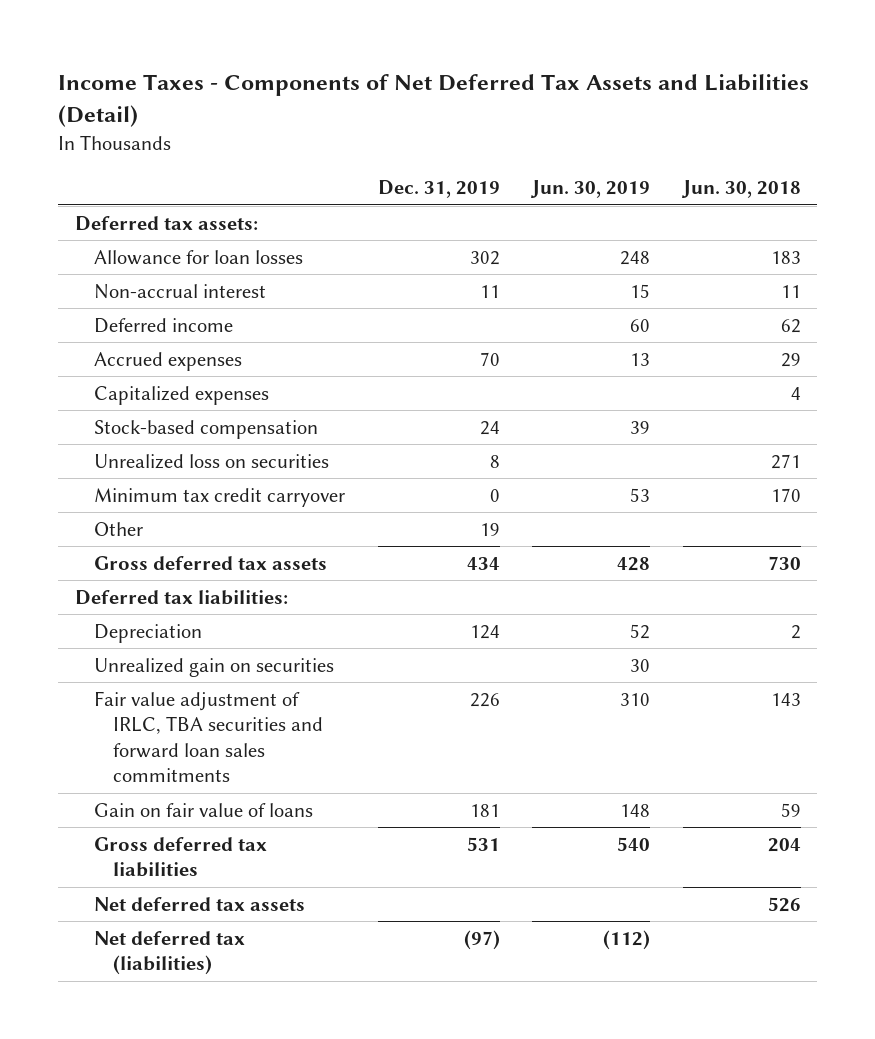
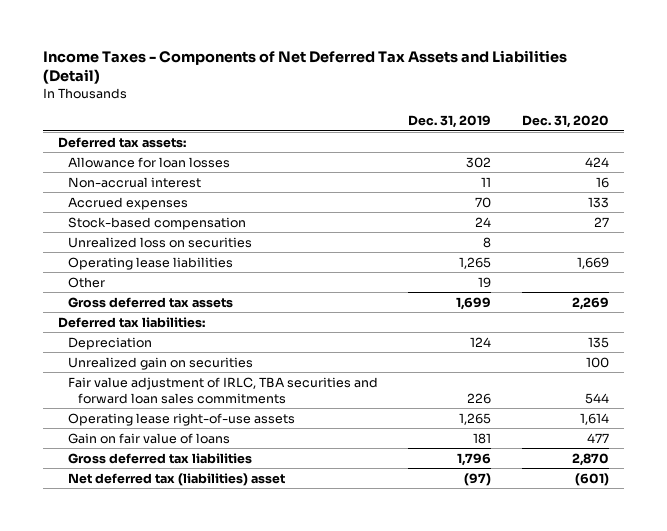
[530,180,651,199] Jun. 30, 2019 -> none
[680,180,801,199] Jun. 30, 2018 -> none
none -> [521,115,609,129] Dec. 31, 2020
[93,317,233,333] Deferred income -> none
[93,385,269,405] Capitalized expenses -> none
[93,487,345,507] Minimum tax credit carryover -> none
none -> [68,256,234,270] Operating lease liabilities
[466,556,500,570] 434 -> [456,296,492,310] 1,699
none -> [68,412,296,426] Operating lease right-of-use assets
[93,896,305,911] Net deferred tax assets -> none
[466,836,500,851] 531 -> [457,452,492,466] 1,796
[93,930,245,976] Net deferred tax (liabilities) -> [68,472,286,486] Net deferred tax (liabilities) asset

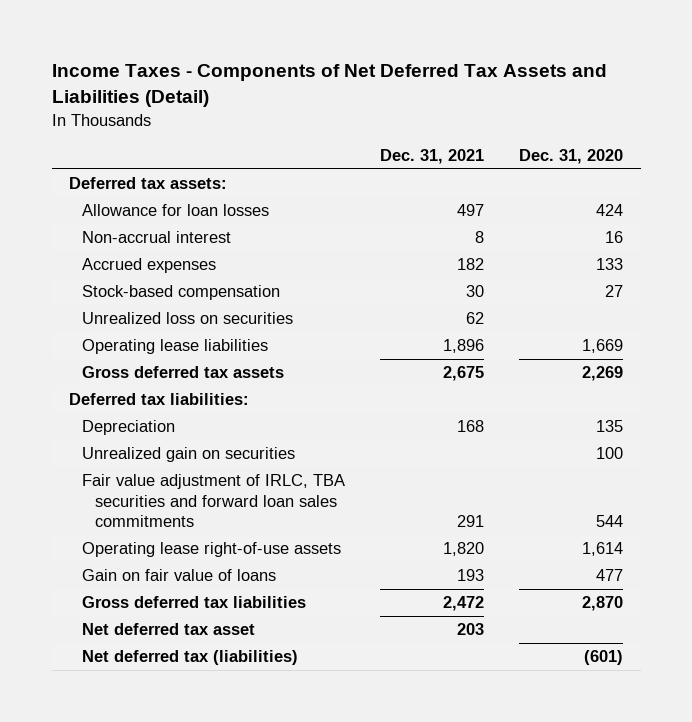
[408,115,492,129] Dec. 31, 2019 -> none
none -> [380,149,485,165] Dec. 31, 2021
[68,276,106,288] Other -> none
none -> [82,623,256,636] Net deferred tax asset
[68,472,286,486] Net deferred tax (liabilities) asset -> [82,650,299,666] Net deferred tax (liabilities)

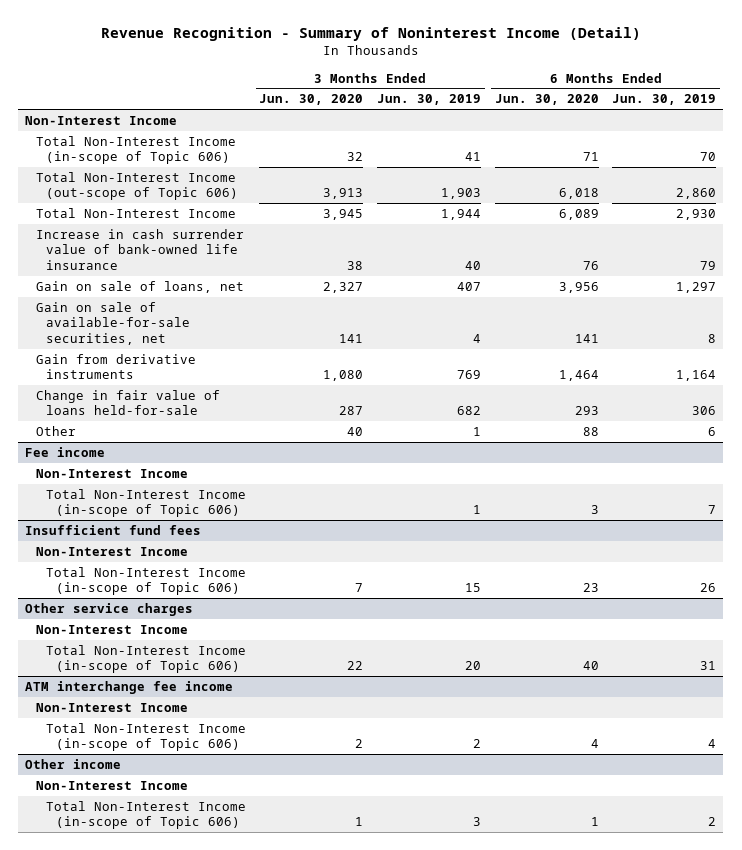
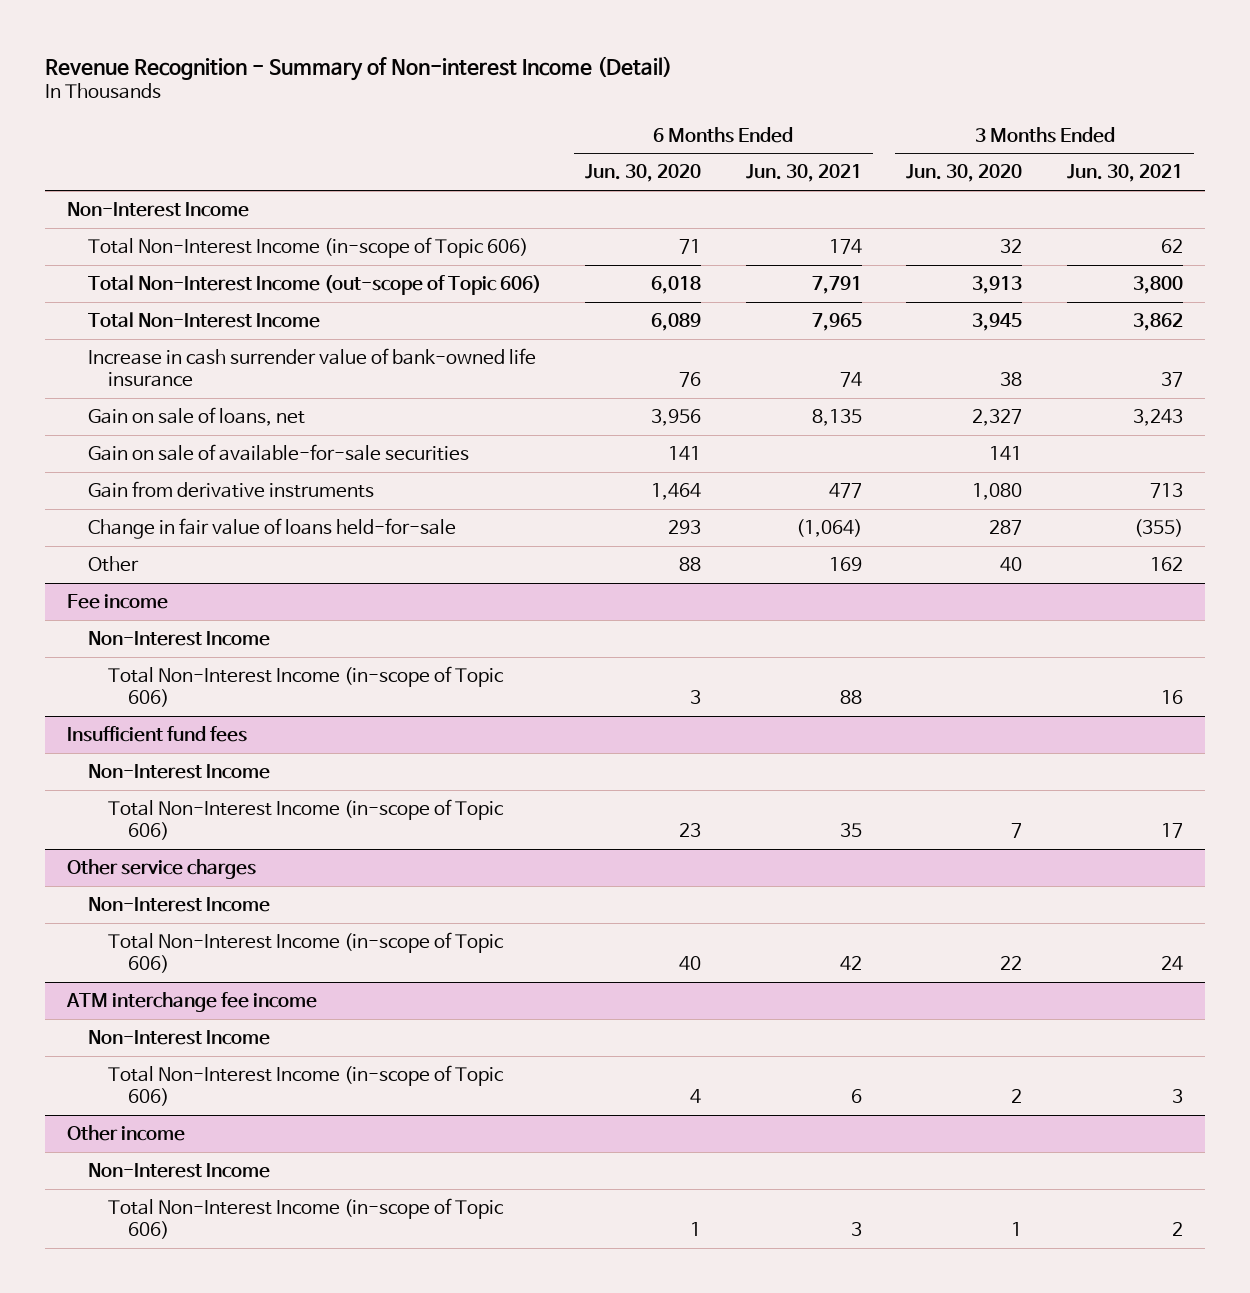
[100,27,641,42] Revenue Recognition - Summary of Noninterest Income (Detail) -> [44,55,672,81] Revenue Recognition - Summary of Non-interest Income (Detail)
[377,94,482,106] Jun. 30, 2019 -> none
[612,94,717,106] Jun. 30, 2019 -> none
none -> [745,164,862,183] Jun. 30, 2021
none -> [1066,164,1183,183] Jun. 30, 2021
[35,301,190,345] Gain on sale of available-for-sale securities, net -> [87,443,469,461] Gain on sale of available-for-sale securities

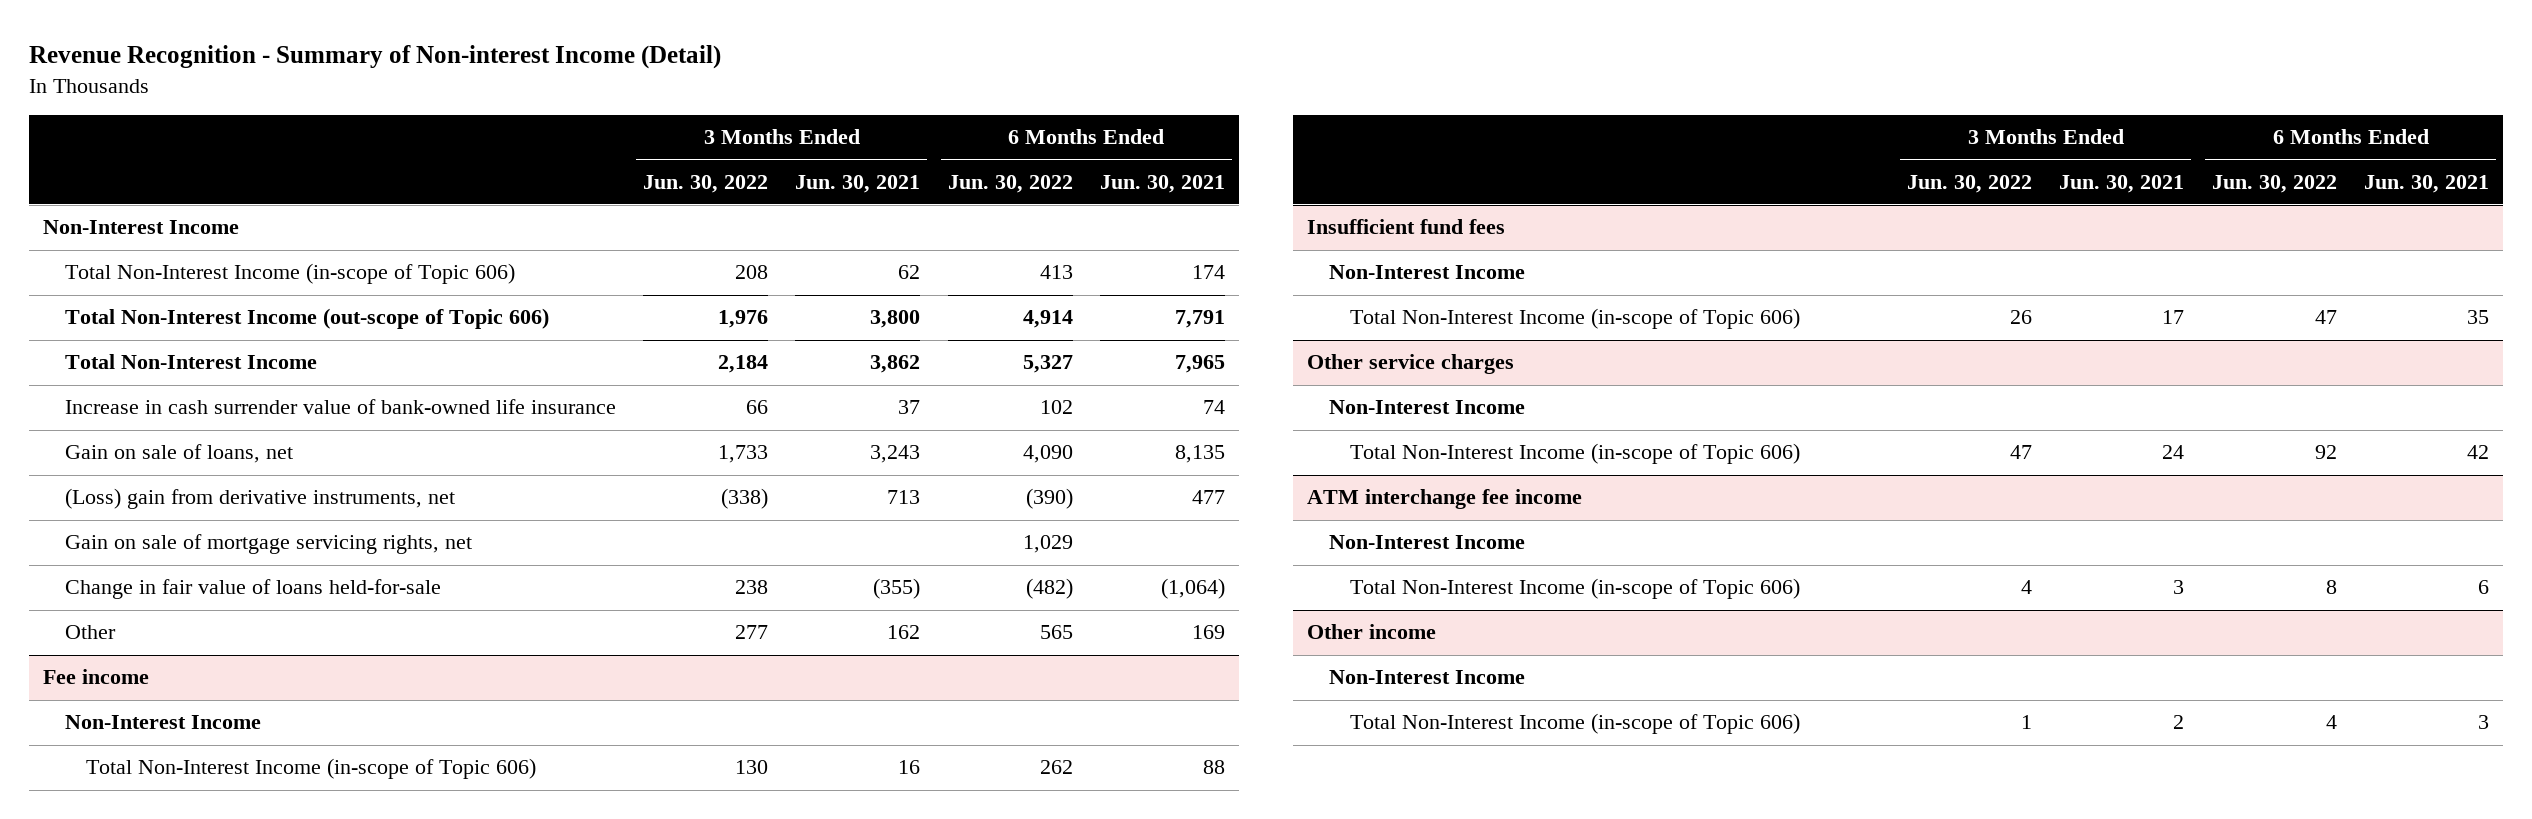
[585,164,702,183] Jun. 30, 2020 -> none
[906,164,1023,183] Jun. 30, 2020 -> none
none -> [642,174,768,193] Jun. 30, 2022
none -> [947,174,1073,193] Jun. 30, 2022
[87,443,469,461] Gain on sale of available-for-sale securities -> none
[87,480,374,498] Gain from derivative instruments -> [64,488,455,510] (Loss) gain from derivative instruments, net
none -> [64,534,472,555] Gain on sale of mortgage servicing rights, net

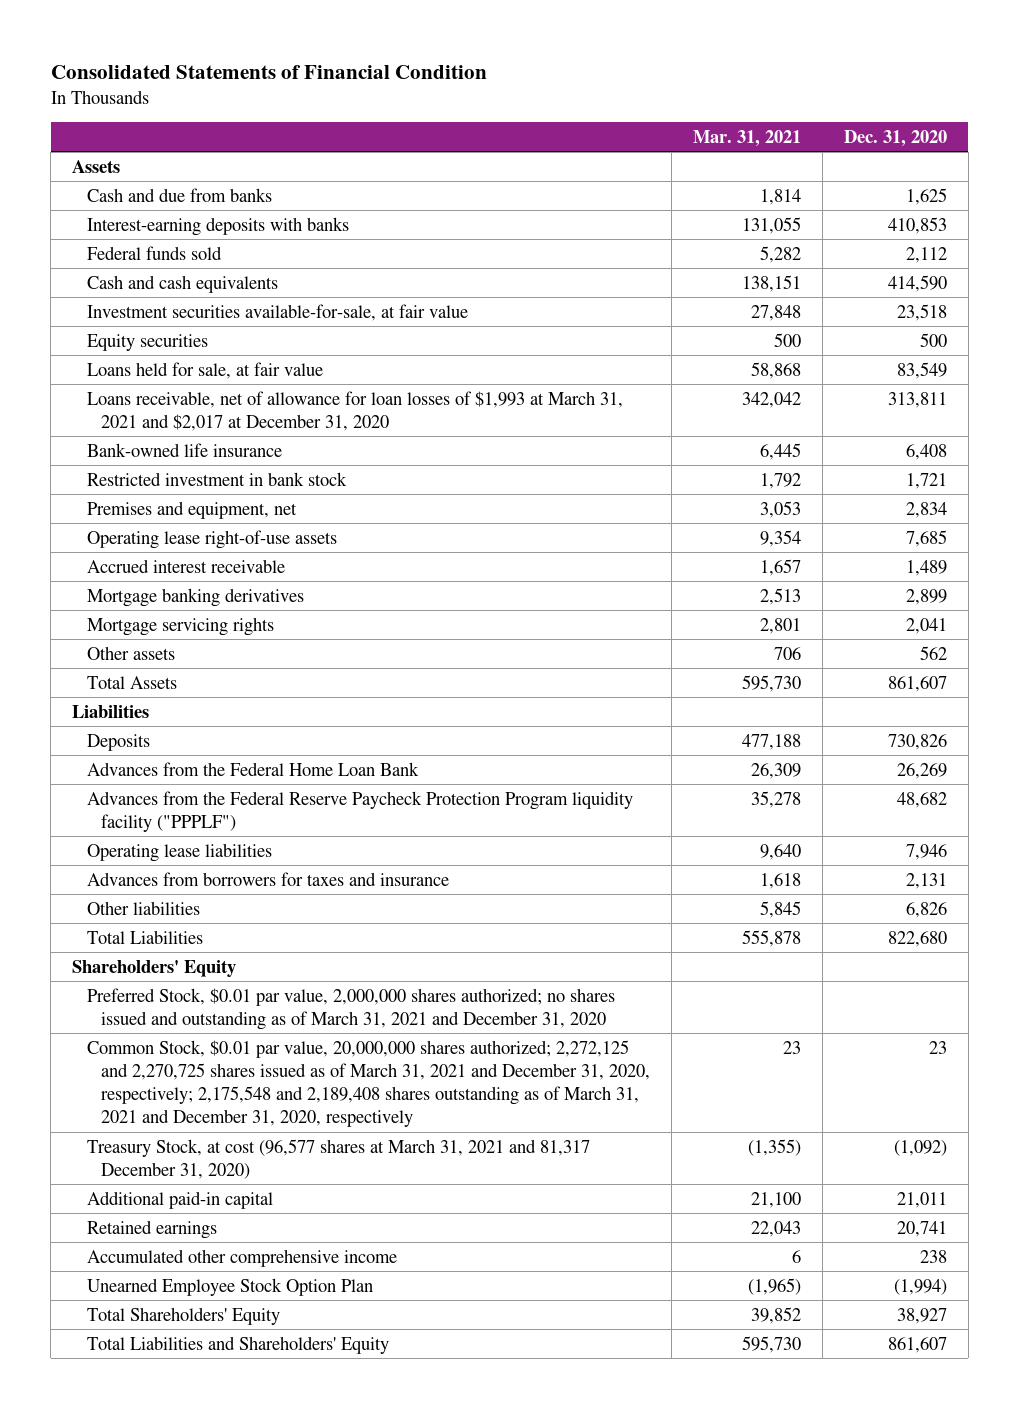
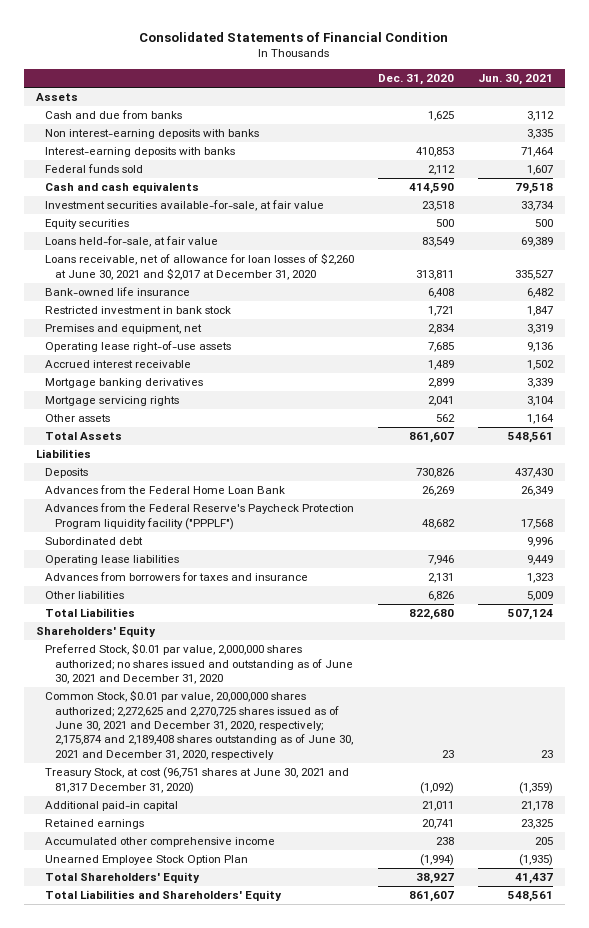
[692,129,801,147] Mar. 31, 2021 -> none
none -> [477,73,553,85] Jun. 30, 2021
none -> [45,129,260,140] Non interest-earning deposits with banks
[86,361,323,379] Loans held for sale, at fair value -> [45,236,219,248] Loans held-for-sale, at fair value
[86,390,623,431] Loans receivable, net of allowance for loan losses of $1,993 at March 31, 2021 and $2,017 at December 31, 2020 -> [45,253,355,280] Loans receivable, net of allowance for loan losses of $2,260 at June 30, 2021 and $2,017 at December 31, 2020
[86,790,633,832] Advances from the Federal Reserve Paycheck Protection Program liquidity facility ("PPPLF") -> [45,503,355,530] Advances from the Federal Reserve's Paycheck Protection Program liquidity facility ("PPPLF")
none -> [45,537,144,546] Subordinated debt
[86,987,615,1030] Preferred Stock, $0.01 par value, 2,000,000 shares authorized; no shares issued and outstanding as of March 31, 2021 and December 31, 2020 -> [45,643,353,684] Preferred Stock, $0.01 par value, 2,000,000 shares authorized; no shares issued and outstanding as of June 30, 2021 and December 31, 2020
[86,1039,650,1128] Common Stock, $0.01 par value, 20,000,000 shares authorized; 2,272,125 and 2,270,725 shares issued as of March 31, 2021 and December 31, 2020, respectively; 2,175,548 and 2,189,408 shares outstanding as of March 31, 2021 and December 31, 2020, respectively -> [45,690,353,760] Common Stock, $0.01 par value, 20,000,000 shares authorized; 2,272,625 and 2,270,725 shares issued as of June 30, 2021 and December 31, 2020, respectively; 2,175,874 and 2,189,408 shares outstanding as of June 30, 2021 and December 31, 2020, respectively
[86,1138,590,1179] Treasury Stock, at cost (96,577 shares at March 31, 2021 and 81,317 December 31, 2020) -> [45,767,350,794] Treasury Stock, at cost (96,751 shares at June 30, 2021 and 81,317 December 31, 2020)

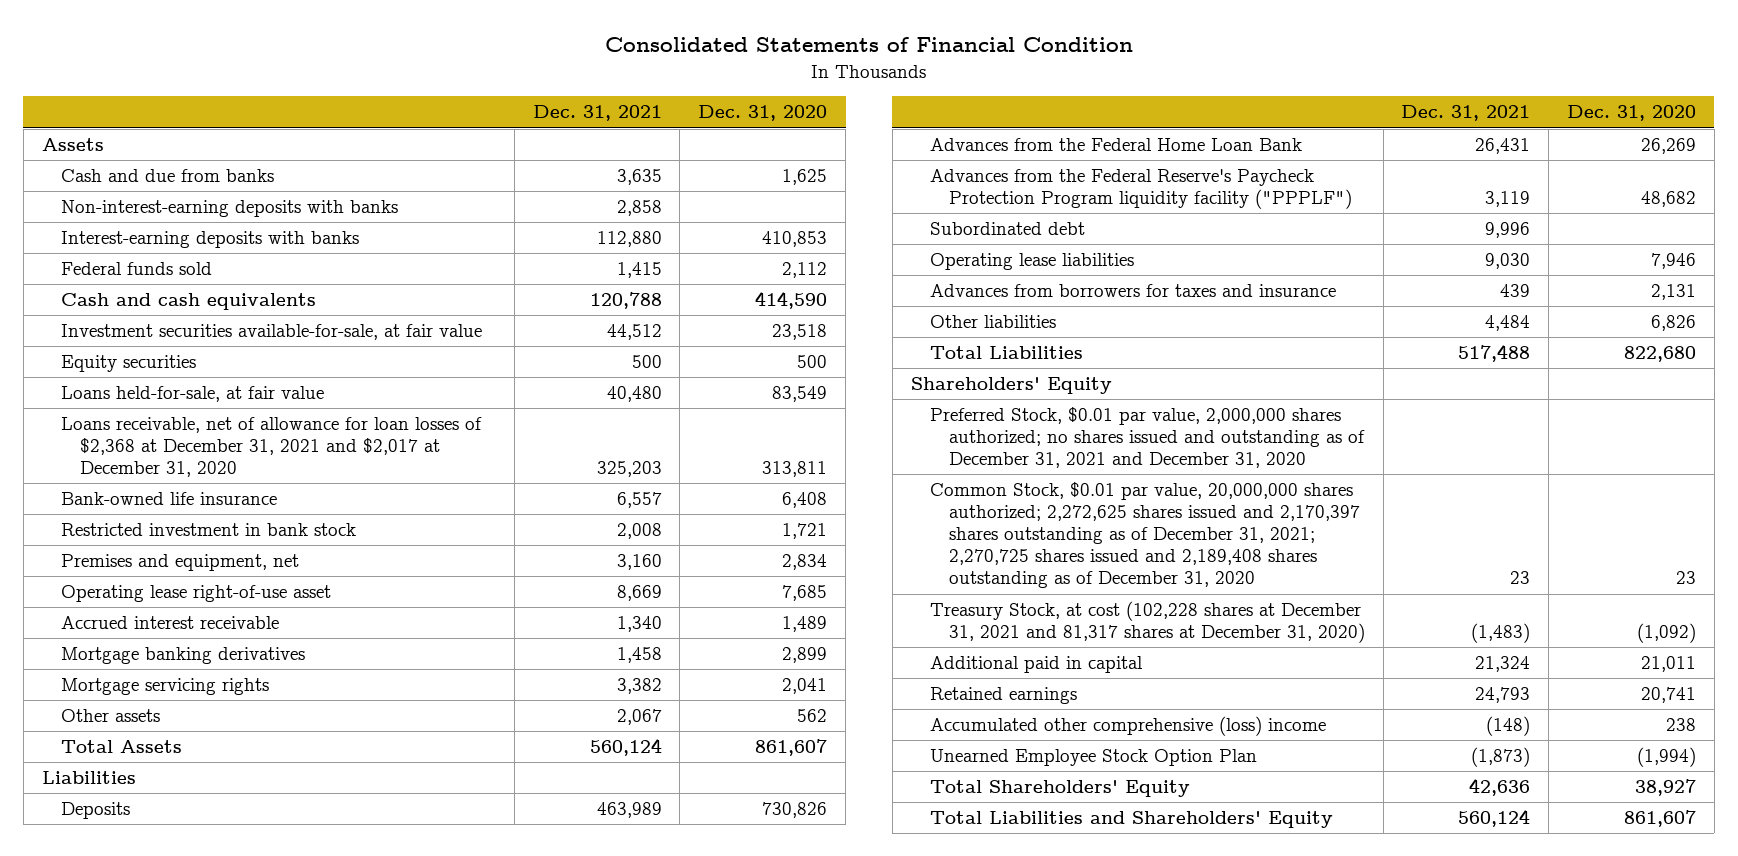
[477,73,553,85] Jun. 30, 2021 -> none
none -> [532,105,662,122] Dec. 31, 2021
[45,129,260,140] Non interest-earning deposits with banks -> [60,200,398,218] Non-interest-earning deposits with banks
[45,253,355,280] Loans receivable, net of allowance for loan losses of $2,260 at June 30, 2021 and $2,017 at December 31, 2020 -> [60,417,482,478] Loans receivable, net of allowance for loan losses of $2,368 at December 31, 2021 and $2,017 at December 31, 2020
[45,341,232,353] Operating lease right-of-use assets -> [60,585,331,603] Operating lease right-of-use asset
[45,643,353,684] Preferred Stock, $0.01 par value, 2,000,000 shares authorized; no shares issued and outstanding as of June 30, 2021 and December 31, 2020 -> [929,407,1365,469] Preferred Stock, $0.01 par value, 2,000,000 shares authorized; no shares issued and outstanding as of December 31, 2021 and December 31, 2020
[45,690,353,760] Common Stock, $0.01 par value, 20,000,000 shares authorized; 2,272,625 and 2,270,725 shares issued as of June 30, 2021 and December 31, 2020, respectively; 2,175,874 and 2,189,408 shares outstanding as of June 30, 2021 and December 31, 2020, respectively -> [929,482,1360,589] Common Stock, $0.01 par value, 20,000,000 shares authorized; 2,272,625 shares issued and 2,170,397 shares outstanding as of December 31, 2021; 2,270,725 shares issued and 2,189,408 shares outstanding as of December 31, 2020
[45,767,350,794] Treasury Stock, at cost (96,751 shares at June 30, 2021 and 81,317 December 31, 2020) -> [929,601,1365,644] Treasury Stock, at cost (102,228 shares at December 31, 2021 and 81,317 shares at December 31, 2020)
[45,801,179,812] Additional paid-in capital -> [929,656,1143,674] Additional paid in capital
[45,837,276,848] Accumulated other comprehensive income -> [929,716,1326,737] Accumulated other comprehensive (loss) income

